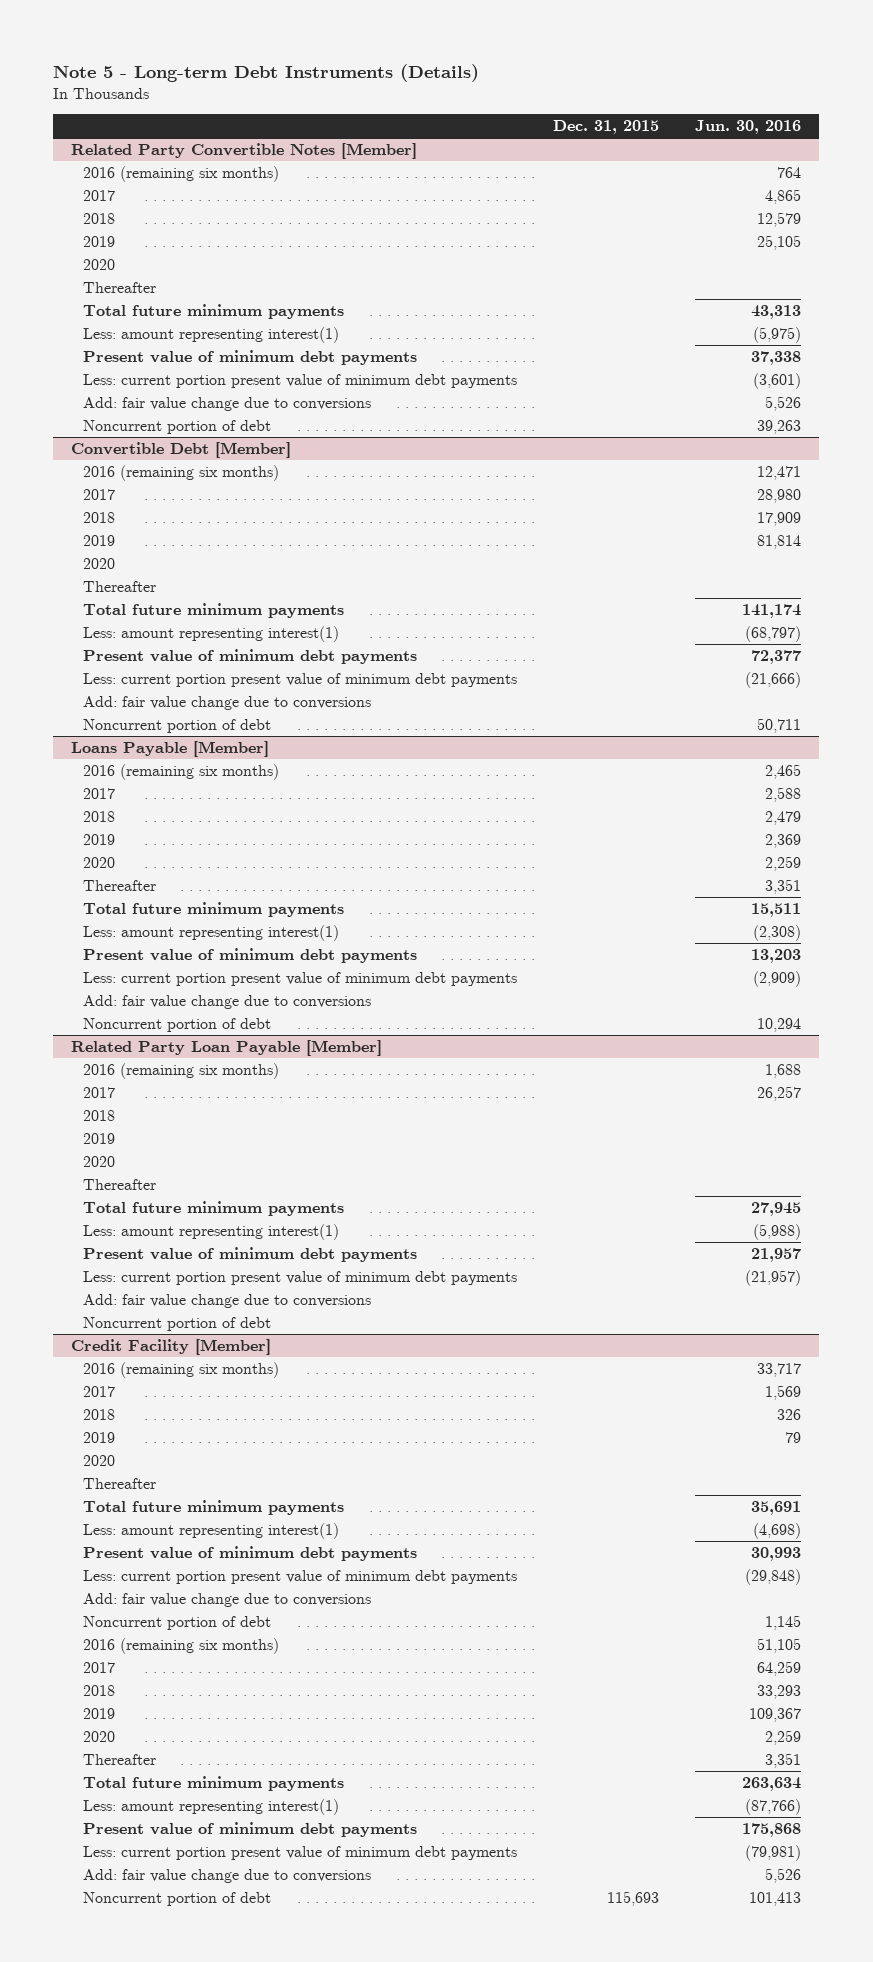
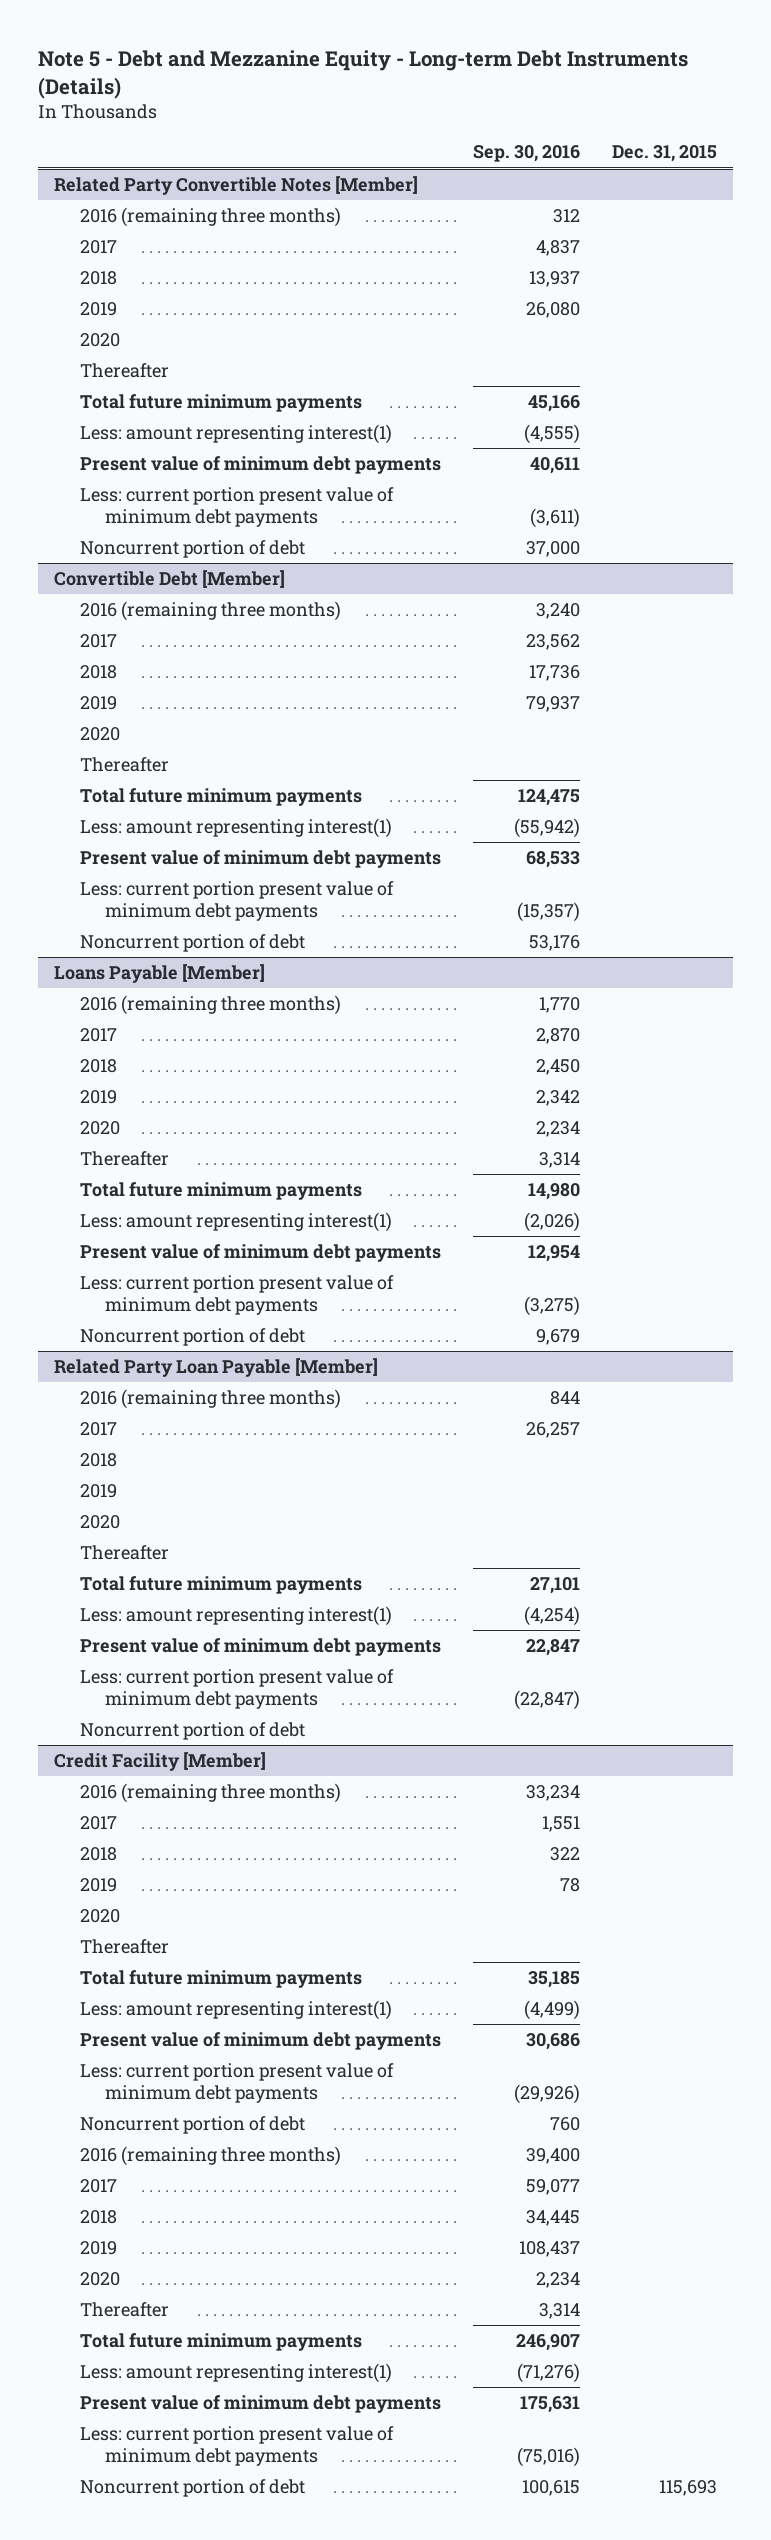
[53,63,480,82] Note 5 - Long-term Debt Instruments (Details) -> [38,50,689,100] Note 5 - Debt and Mezzanine Equity - Long-term Debt Instruments (Details)
[695,120,802,135] Jun. 30, 2016 -> none
none -> [472,145,580,163] Sep. 30, 2016
[83,166,280,183] 2016 (remaining six months) -> [79,207,341,228] 2016 (remaining three months)
[83,397,372,412] Add: fair value change due to conversions -> none
[83,465,280,482] 2016 (remaining six months) -> [79,601,341,622] 2016 (remaining three months)
[83,696,372,711] Add: fair value change due to conversions -> none
[83,764,280,781] 2016 (remaining six months) -> [79,995,341,1016] 2016 (remaining three months)
[83,995,372,1010] Add: fair value change due to conversions -> none
[83,1063,280,1080] 2016 (remaining six months) -> [79,1389,341,1410] 2016 (remaining three months)
[83,1294,372,1309] Add: fair value change due to conversions -> none
[83,1362,280,1379] 2016 (remaining six months) -> [79,1783,341,1804] 2016 (remaining three months)
[83,1593,372,1608] Add: fair value change due to conversions -> none
[83,1638,280,1655] 2016 (remaining six months) -> [79,2146,341,2167] 2016 (remaining three months)
[83,1869,372,1884] Add: fair value change due to conversions -> none

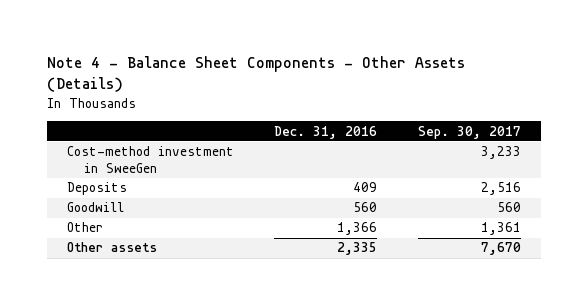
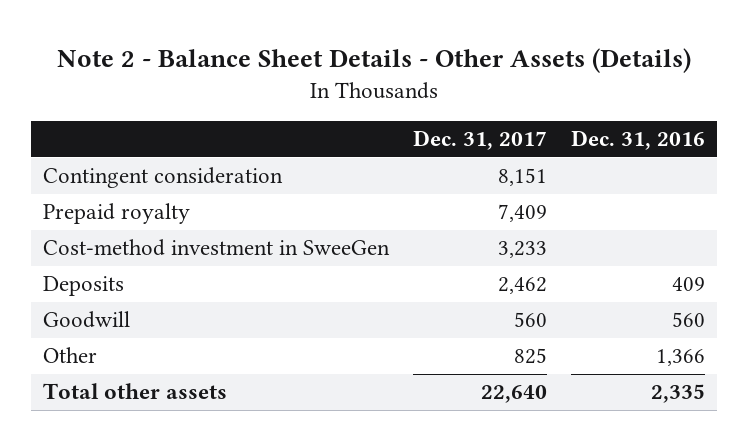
[46,56,465,93] Note 4 - Balance Sheet Components - Other Assets (Details) -> [56,47,691,73] Note 2 - Balance Sheet Details - Other Assets (Details)
[417,125,521,139] Sep. 30, 2017 -> none
none -> [412,130,547,151] Dec. 31, 2017
none -> [42,167,283,189] Contingent consideration
none -> [42,203,190,225] Prepaid royalty
[67,242,158,253] Other assets -> [42,383,227,400] Total other assets

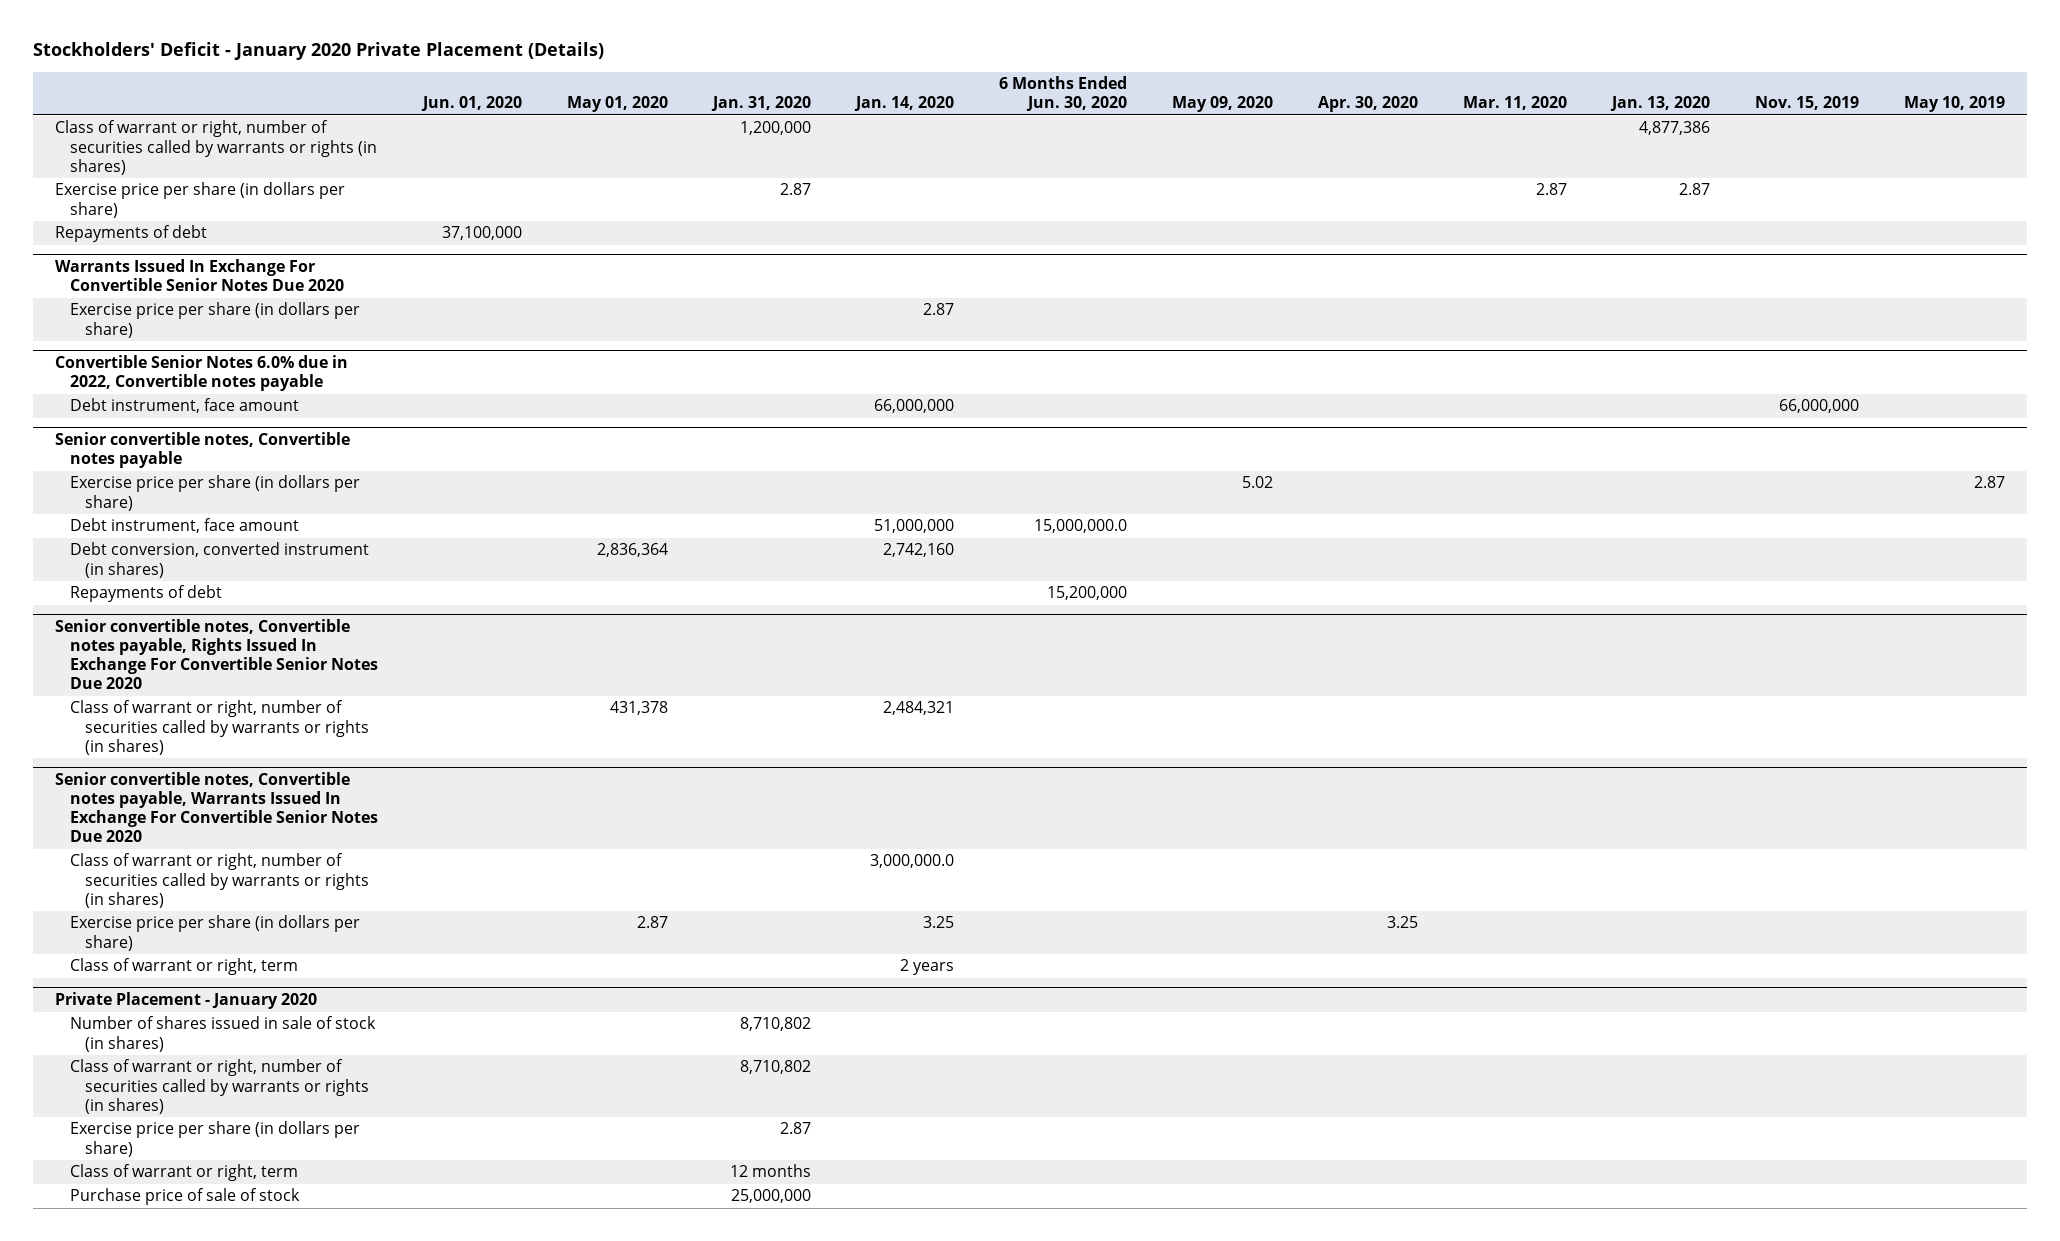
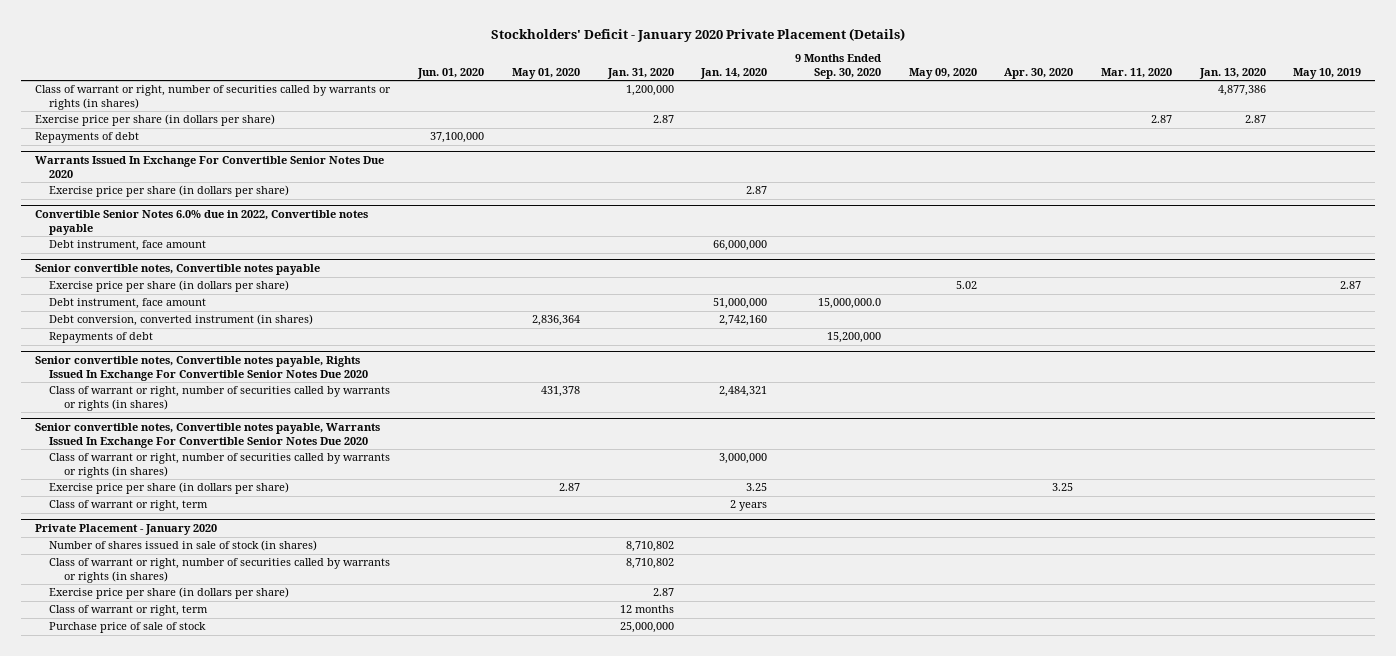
[998,76,1127,112] 6 Months Ended Jun. 30, 2020 -> none
[1754,96,1859,111] Nov. 15, 2019 -> none
none -> [794,54,881,79] 9 Months Ended Sep. 30, 2020
[869,854,954,869] 3,000,000.0 -> [719,453,768,465] 3,000,000

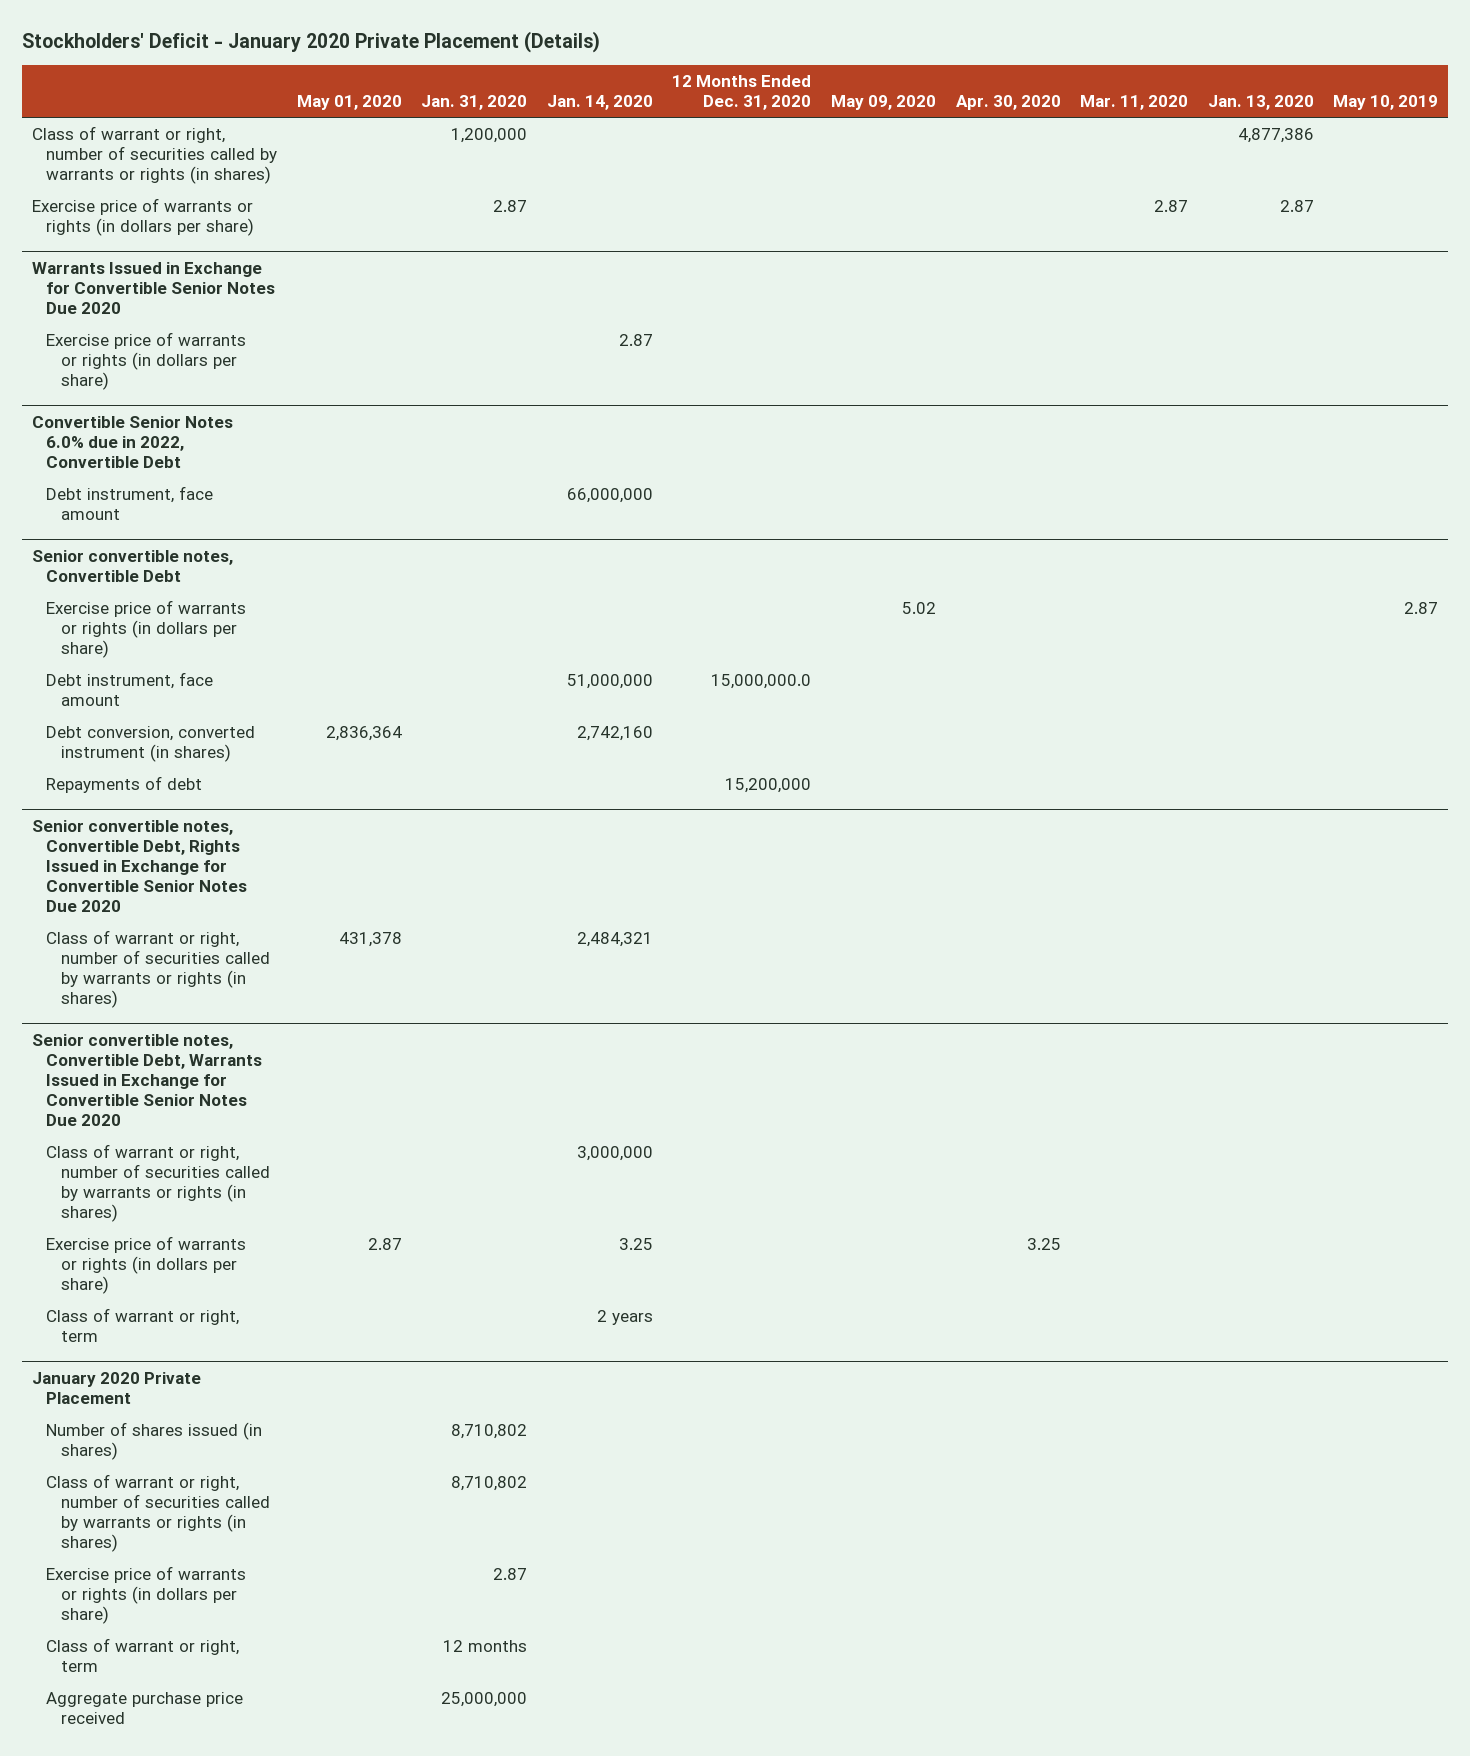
[417,67,485,79] Jun. 01, 2020 -> none
[794,54,881,79] 9 Months Ended Sep. 30, 2020 -> none
none -> [672,74,812,110] 12 Months Ended Dec. 31, 2020
[35,132,140,144] Repayments of debt -> none
[35,114,276,127] Exercise price per share (in dollars per share) -> [31,198,255,237] Exercise price of warrants or rights (in dollars per share)
[35,156,385,178] Warrants Issued In Exchange For Convertible Senior Notes Due 2020 -> [31,262,276,315] Warrants Issued in Exchange for Convertible Senior Notes Due 2020
[49,185,290,198] Exercise price per share (in dollars per share) -> [46,332,247,391] Exercise price of warrants or rights (in dollars per share)
[35,210,369,235] Convertible Senior Notes 6.0% due in 2022, Convertible notes payable -> [31,416,233,469] Convertible Senior Notes 6.0% due in 2022, Convertible Debt
[35,264,321,276] Senior convertible notes, Convertible notes payable -> [31,550,233,583] Senior convertible notes, Convertible Debt
[49,280,290,293] Exercise price per share (in dollars per share) -> [46,600,247,659] Exercise price of warrants or rights (in dollars per share)
[35,356,369,381] Senior convertible notes, Convertible notes payable, Rights Issued In Exchange For Convertible Senior Notes Due 2020 -> [31,820,248,913] Senior convertible notes, Convertible Debt, Rights Issued in Exchange for Convertible Senior Notes Due 2020
[35,423,381,448] Senior convertible notes, Convertible notes payable, Warrants Issued In Exchange For Convertible Senior Notes Due 2020 -> [31,1034,263,1127] Senior convertible notes, Convertible Debt, Warrants Issued in Exchange for Convertible Senior Notes Due 2020
[49,482,290,495] Exercise price per share (in dollars per share) -> [46,1236,247,1295] Exercise price of warrants or rights (in dollars per share)
[35,524,218,536] Private Placement - January 2020 -> [31,1372,201,1405] January 2020 Private Placement
[49,540,318,552] Number of shares issued in sale of stock (in shares) -> [46,1422,263,1461] Number of shares issued (in shares)
[49,587,290,600] Exercise price per share (in dollars per share) -> [46,1566,247,1625] Exercise price of warrants or rights (in dollars per share)
[49,622,207,634] Purchase price of sale of stock -> [46,1692,244,1725] Aggregate purchase price received

